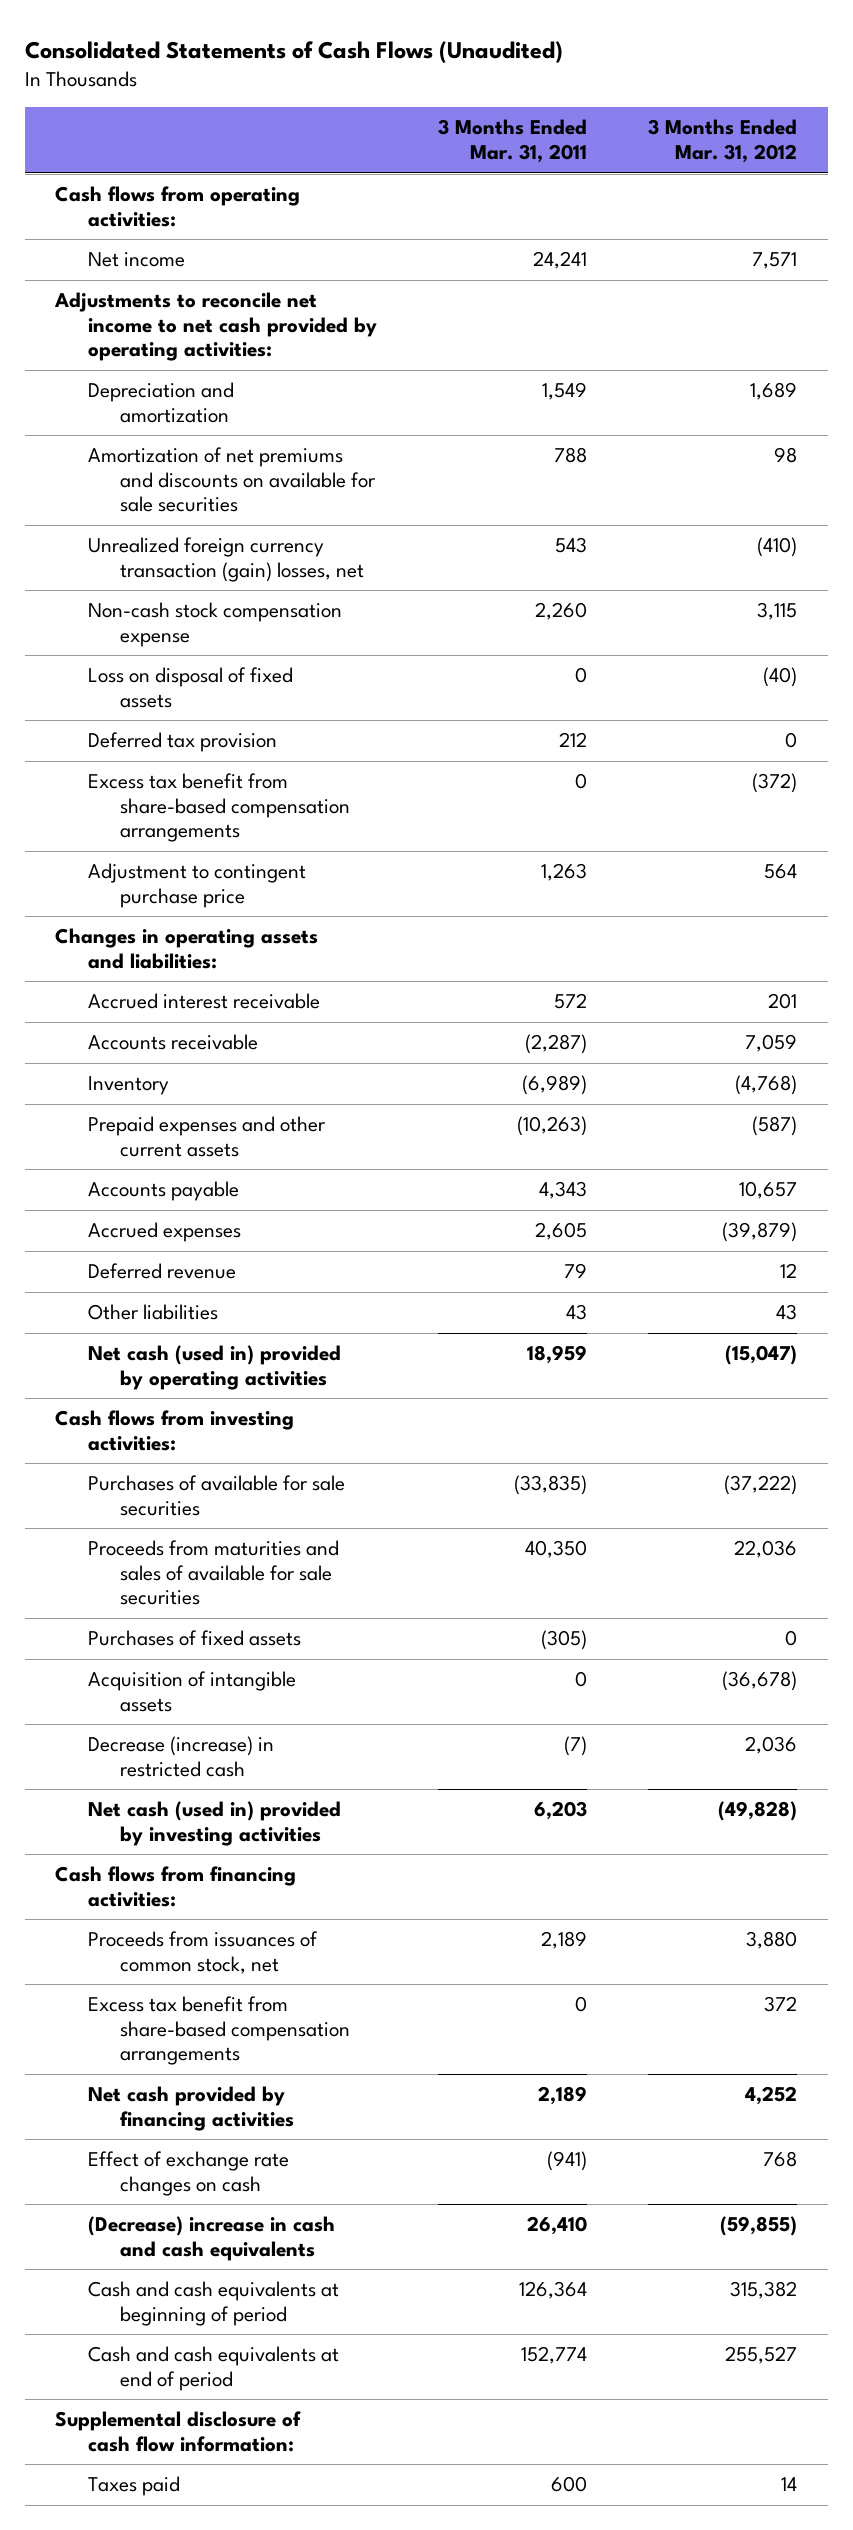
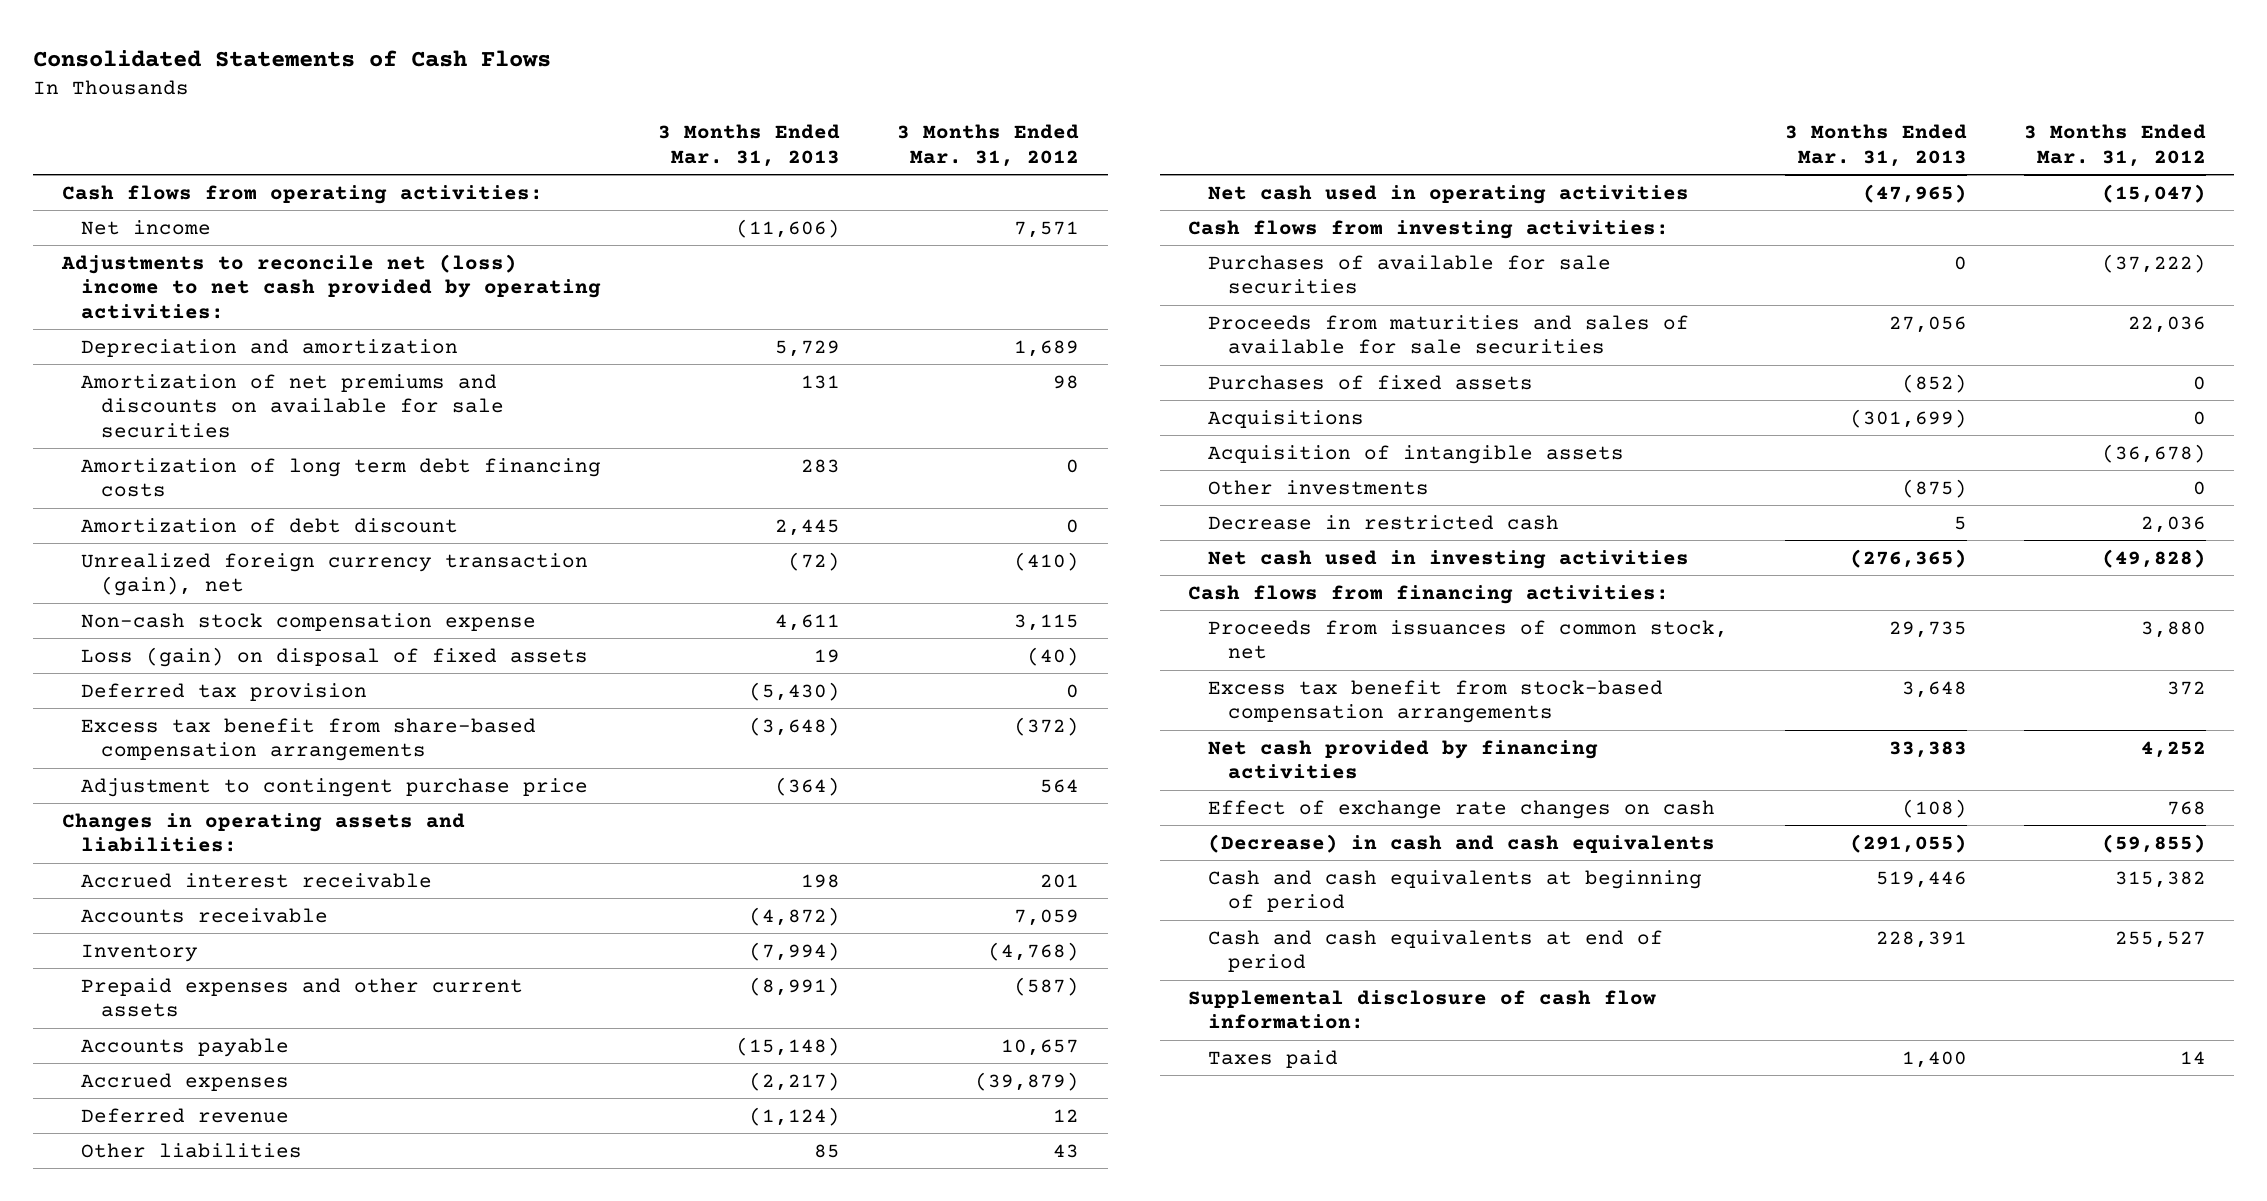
[24,40,563,63] Consolidated Statements of Cash Flows (Unaudited) -> [33,49,552,67] Consolidated Statements of Cash Flows
[438,119,588,164] 3 Months Ended Mar. 31, 2011 -> none
none -> [658,124,841,167] 3 Months Ended Mar. 31, 2013
[54,292,377,362] Adjustments to reconcile net income to net cash provided by operating activities: -> [60,253,602,319] Adjustments to reconcile net (loss) income to net cash provided by operating activities:
none -> [81,457,602,498] Amortization of long term debt financing costs
none -> [81,517,459,533] Amortization of debt discount
[87,537,365,582] Unrealized foreign currency transaction (gain) losses, net -> [81,552,589,597] Unrealized foreign currency transaction (gain), net
[87,667,293,708] Loss on disposal of fixed assets -> [81,646,589,667] Loss (gain) on disposal of fixed assets
[87,1345,341,1390] Net cash (used in) provided by operating activities -> [1207,184,1689,204] Net cash used in operating activities
none -> [1207,409,1364,428] Acquisitions
none -> [1207,479,1429,495] Other investments
[87,1736,274,1777] Decrease (increase) in restricted cash -> [1207,514,1559,530] Decrease in restricted cash
[87,1801,341,1846] Net cash (used in) provided by investing activities -> [1207,549,1689,569] Net cash used in investing activities
[87,1996,351,2066] Excess tax benefit from share-based compensation arrangements -> [1207,679,1663,724] Excess tax benefit from stock-based compensation arrangements
[87,2216,335,2261] (Decrease) increase in cash and cash equivalents -> [1207,833,1715,853] (Decrease) in cash and cash equivalents

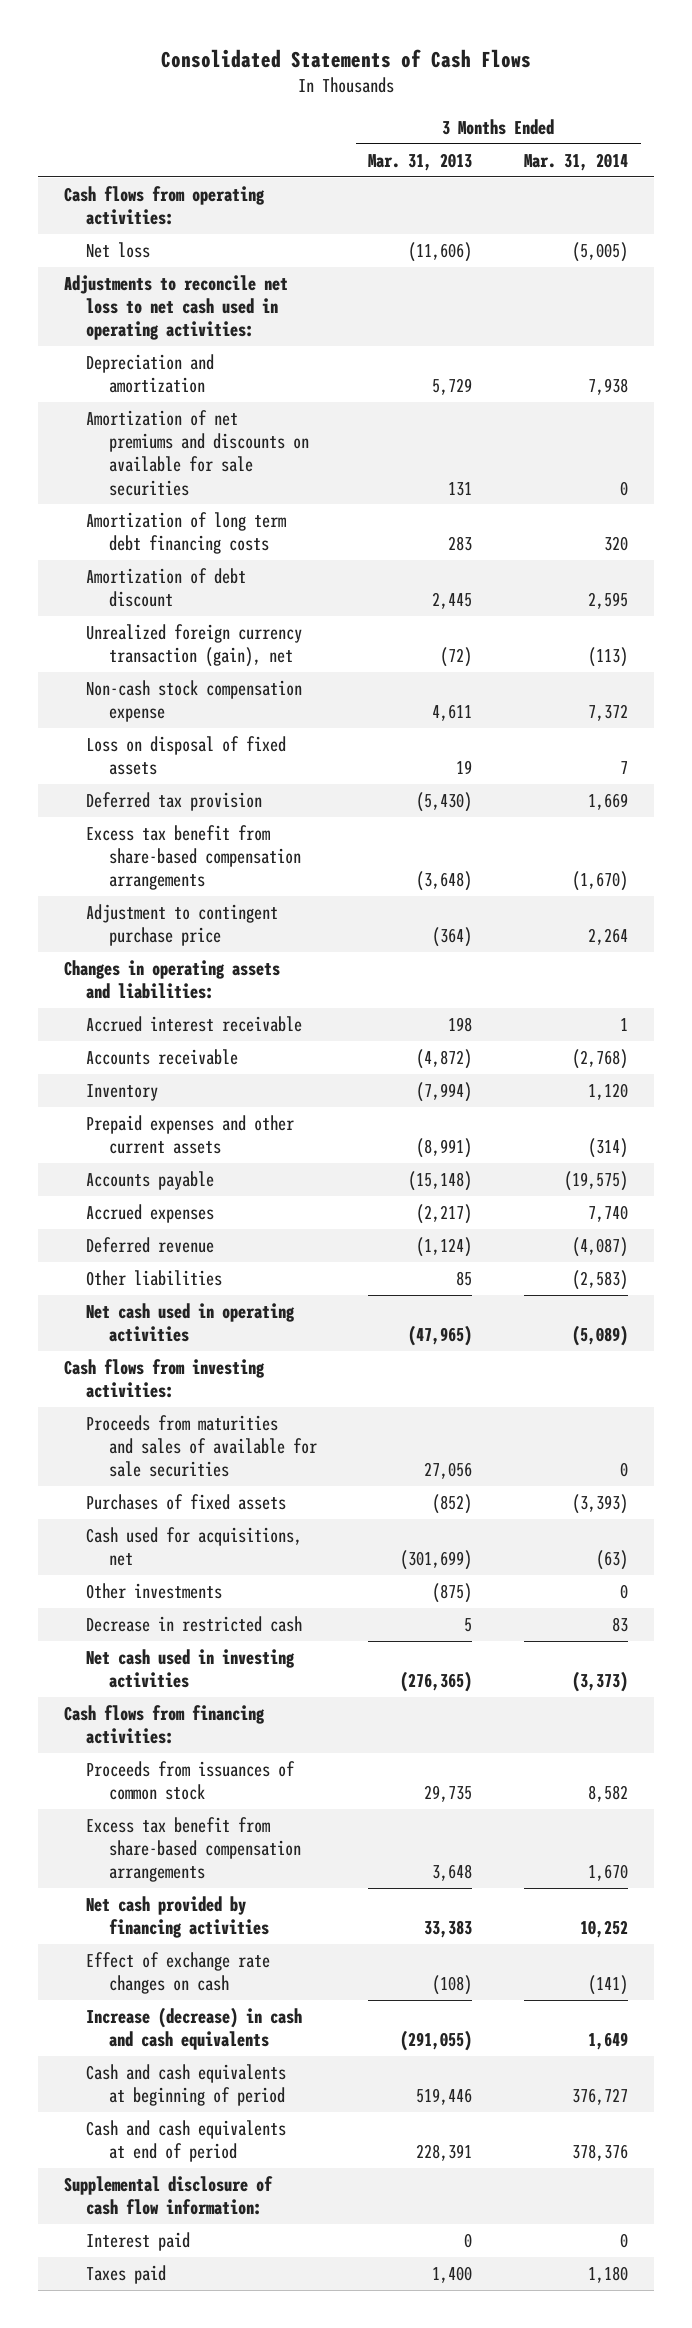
[897,124,1080,167] 3 Months Ended Mar. 31, 2012 -> none
none -> [523,152,628,171] Mar. 31, 2014
[81,219,212,235] Net income -> [86,241,151,258] Net loss
[60,253,602,319] Adjustments to reconcile net (loss) income to net cash provided by operating activities: -> [63,274,288,341] Adjustments to reconcile net loss to net cash used in operating activities:
[81,646,589,667] Loss (gain) on disposal of fixed assets -> [86,735,287,776] Loss on disposal of fixed assets
[1207,254,1611,295] Purchases of available for sale securities -> none
[1207,444,1624,464] Acquisition of intangible assets -> none
[1207,409,1364,428] Acquisitions -> [86,1526,303,1567] Cash used for acquisitions, net
[1207,619,1728,660] Proceeds from issuances of common stock, net -> [86,1760,296,1801] Proceeds from issuances of common stock
[1207,679,1663,724] Excess tax benefit from stock-based compensation arrangements -> [86,1816,301,1883] Excess tax benefit from share-based compensation arrangements
[1207,833,1715,853] (Decrease) in cash and cash equivalents -> [86,2006,303,2051] Increase (decrease) in cash and cash equivalents
none -> [86,2231,191,2251] Interest paid

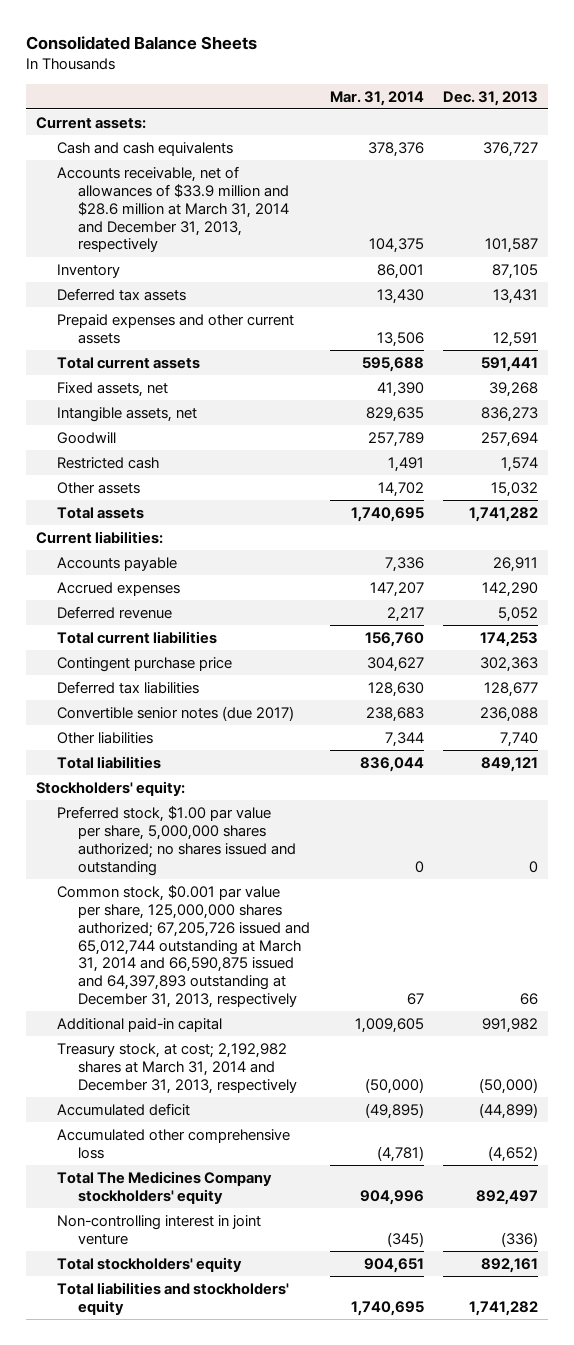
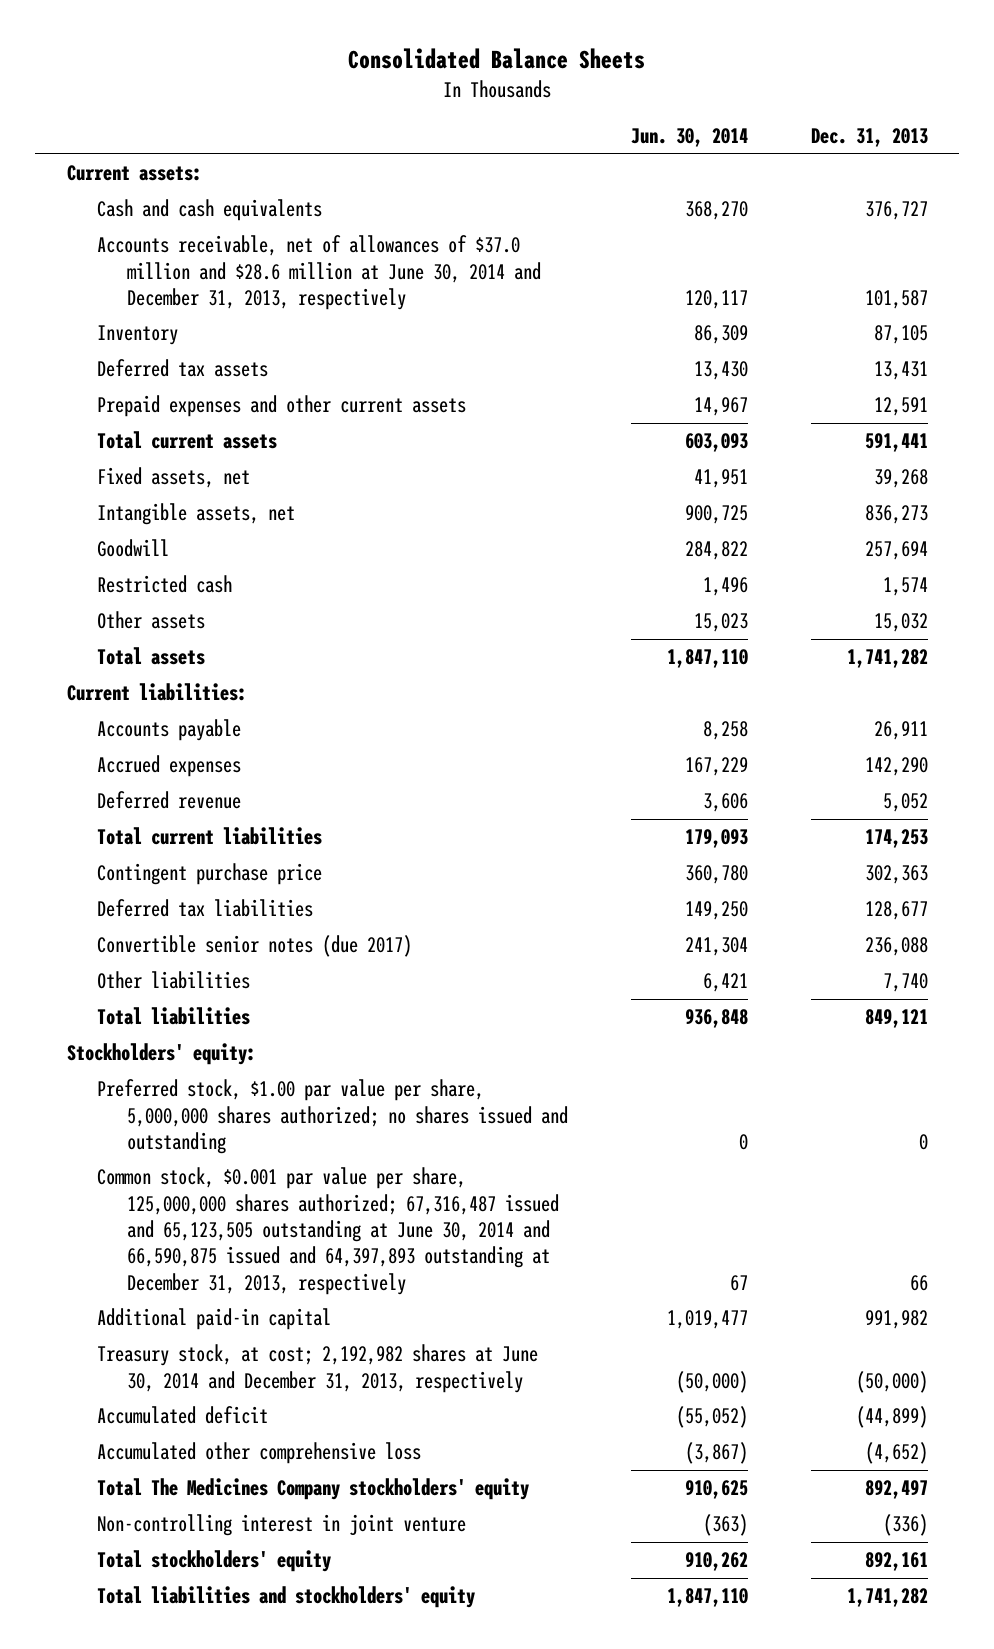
[329,90,424,106] Mar. 31, 2014 -> none
none -> [630,128,748,148] Jun. 30, 2014
[56,165,290,253] Accounts receivable, net of allowances of $33.9 million and $28.6 million at March 31, 2014 and December 31, 2013, respectively -> [96,235,541,310] Accounts receivable, net of allowances of $37.0 million and $28.6 million at June 30, 2014 and December 31, 2013, respectively
[56,884,311,1009] Common stock, $0.001 par value per share, 125,000,000 shares authorized; 67,205,726 issued and 65,012,744 outstanding at March 31, 2014 and 66,590,875 issued and 64,397,893 outstanding at December 31, 2013, respectively -> [96,1167,559,1295] Common stock, $0.001 par value per share, 125,000,000 shares authorized; 67,316,487 issued and 65,123,505 outstanding at June 30, 2014 and 66,590,875 issued and 64,397,893 outstanding at December 31, 2013, respectively
[56,1042,298,1094] Treasury stock, at cost; 2,192,982 shares at March 31, 2014 and December 31, 2013, respectively -> [96,1344,538,1393] Treasury stock, at cost; 2,192,982 shares at June 30, 2014 and December 31, 2013, respectively

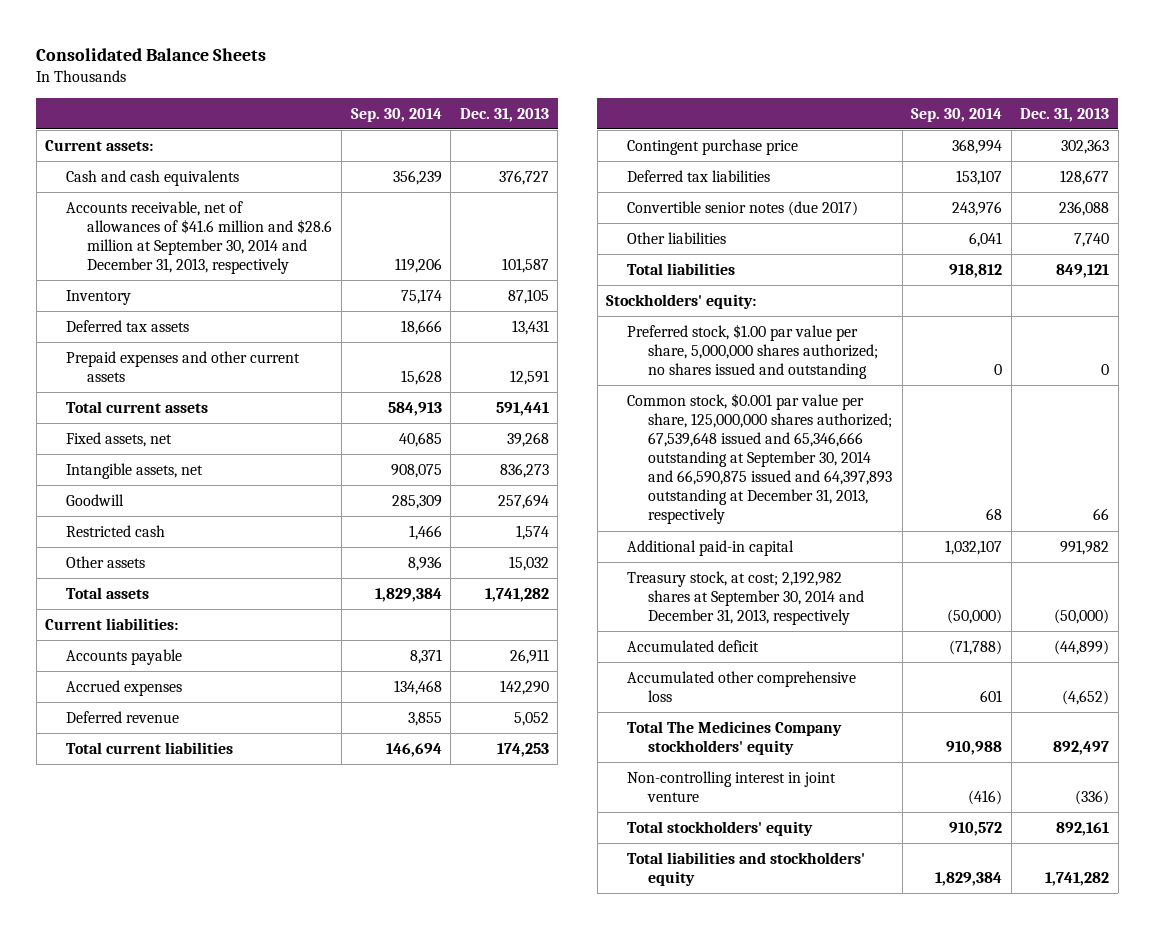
[630,128,748,148] Jun. 30, 2014 -> none
none -> [350,107,442,122] Sep. 30, 2014
[96,235,541,310] Accounts receivable, net of allowances of $37.0 million and $28.6 million at June 30, 2014 and December 31, 2013, respectively -> [66,200,333,275] Accounts receivable, net of allowances of $41.6 million and $28.6 million at September 30, 2014 and December 31, 2013, respectively
[96,1167,559,1295] Common stock, $0.001 par value per share, 125,000,000 shares authorized; 67,316,487 issued and 65,123,505 outstanding at June 30, 2014 and 66,590,875 issued and 64,397,893 outstanding at December 31, 2013, respectively -> [627,392,893,525] Common stock, $0.001 par value per share, 125,000,000 shares authorized; 67,539,648 issued and 65,346,666 outstanding at September 30, 2014 and 66,590,875 issued and 64,397,893 outstanding at December 31, 2013, respectively
[96,1344,538,1393] Treasury stock, at cost; 2,192,982 shares at June 30, 2014 and December 31, 2013, respectively -> [627,570,865,626] Treasury stock, at cost; 2,192,982 shares at September 30, 2014 and December 31, 2013, respectively

